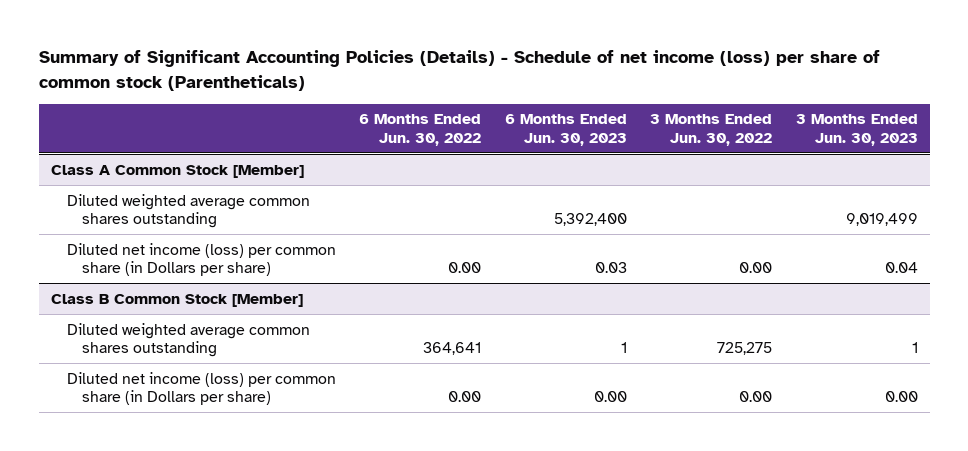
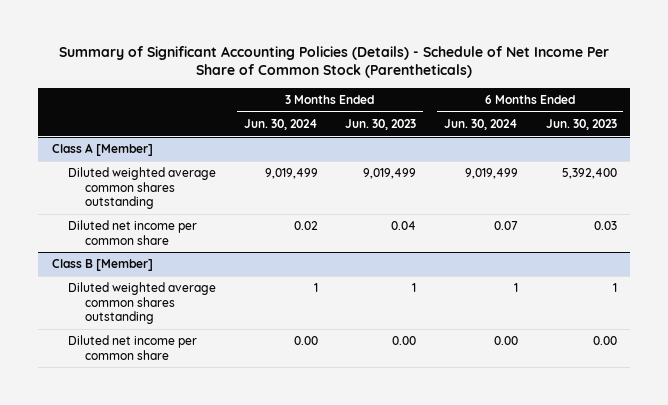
[38,50,880,91] Summary of Significant Accounting Policies (Details) - Schedule of net income (loss) per share of common stock (Parentheticals) -> [59,45,610,79] Summary of Significant Accounting Policies (Details) - Schedule of Net Income Per Share of Common Stock (Parentheticals)
[359,114,482,146] 6 Months Ended Jun. 30, 2022 -> none
[650,114,773,146] 3 Months Ended Jun. 30, 2022 -> none
none -> [243,118,318,130] Jun. 30, 2024
none -> [443,118,518,130] Jun. 30, 2024
[50,164,304,178] Class A Common Stock [Member] -> [51,143,153,157] Class A [Member]
[66,242,336,277] Diluted net income (loss) per common share (in Dollars per share) -> [68,220,198,245] Diluted net income per common share
[50,293,303,307] Class B Common Stock [Member] -> [51,259,153,272] Class B [Member]
[66,371,336,406] Diluted net income (loss) per common share (in Dollars per share) -> [68,335,198,360] Diluted net income per common share

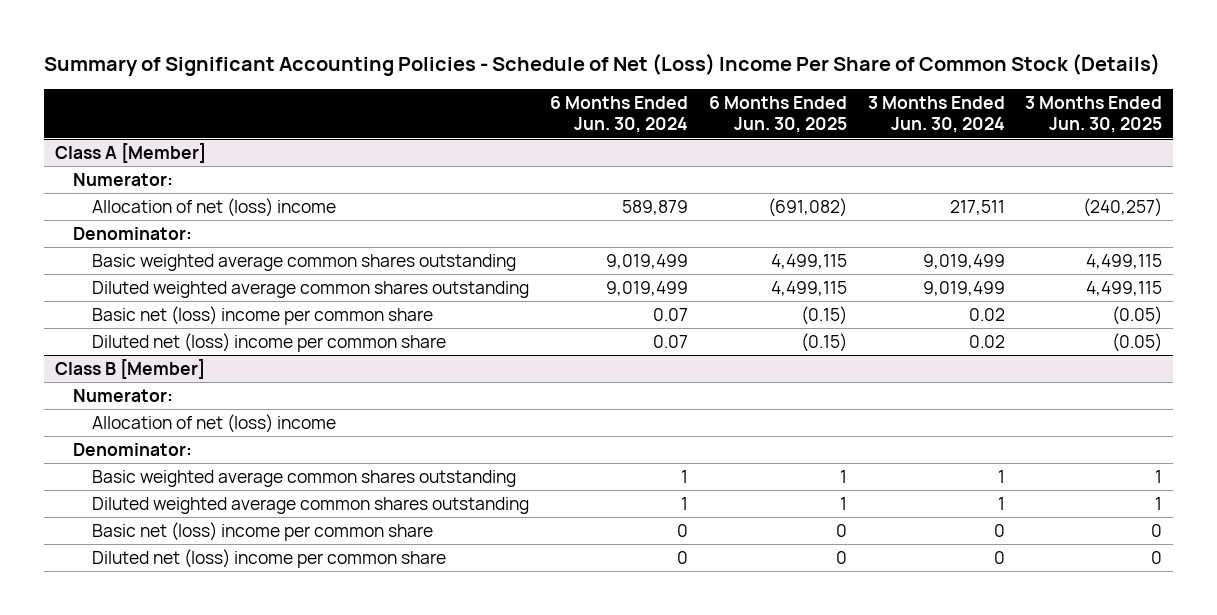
[59,45,610,79] Summary of Significant Accounting Policies (Details) - Schedule of Net Income Per Share of Common Stock (Parentheticals) -> [44,53,1161,77] Summary of Significant Accounting Policies - Schedule of Net (Loss) Income Per Share of Common Stock (Details)
[345,118,417,130] Jun. 30, 2023 -> none
[545,118,617,130] Jun. 30, 2023 -> none
none -> [708,95,847,134] 6 Months Ended Jun. 30, 2025
none -> [1025,95,1163,134] 3 Months Ended Jun. 30, 2025
none -> [73,173,174,187] Numerator:
none -> [92,198,337,218] Allocation of net (loss) income
none -> [73,227,193,241] Denominator:
none -> [92,254,517,272] Basic weighted average common shares outstanding
none -> [92,306,434,326] Basic net (loss) income per common share
[68,220,198,245] Diluted net income per common share -> [92,333,447,353] Diluted net (loss) income per common share
none -> [73,389,174,403] Numerator:
none -> [92,414,337,434] Allocation of net (loss) income
none -> [73,443,193,457] Denominator:
none -> [92,470,517,488] Basic weighted average common shares outstanding
none -> [92,522,434,542] Basic net (loss) income per common share
[68,335,198,360] Diluted net income per common share -> [92,549,447,569] Diluted net (loss) income per common share
[293,336,318,346] 0.00 -> [993,551,1005,565] 0
[493,336,518,346] 0.00 -> [676,551,688,565] 0

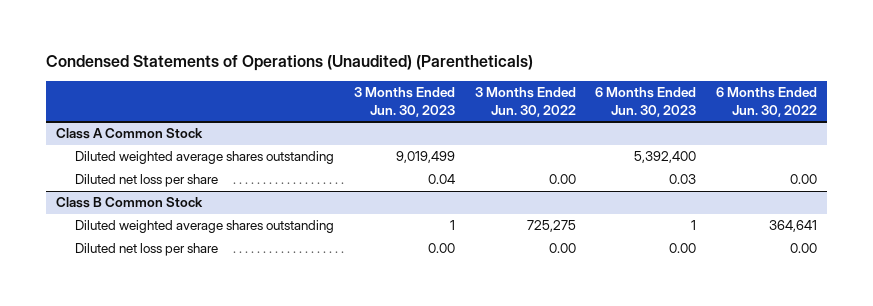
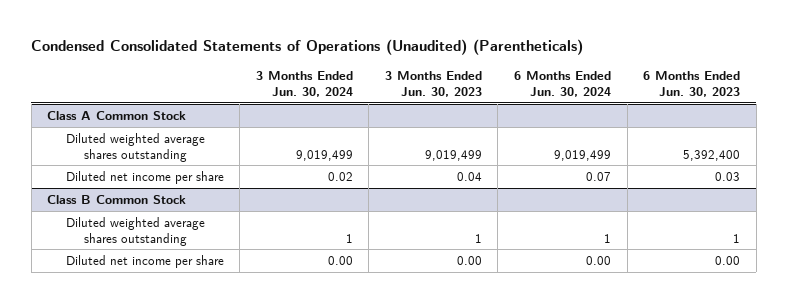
[45,55,533,72] Condensed Statements of Operations (Unaudited) (Parentheticals) -> [31,39,584,56] Condensed Consolidated Statements of Operations (Unaudited) (Parentheticals)
[474,87,576,117] 3 Months Ended Jun. 30, 2022 -> none
[716,87,818,117] 6 Months Ended Jun. 30, 2022 -> none
none -> [255,71,353,98] 3 Months Ended Jun. 30, 2024
none -> [514,71,612,98] 6 Months Ended Jun. 30, 2024
[75,174,219,188] Diluted net loss per share -> [65,170,224,184] Diluted net income per share
[75,243,219,257] Diluted net loss per share -> [65,254,224,268] Diluted net income per share

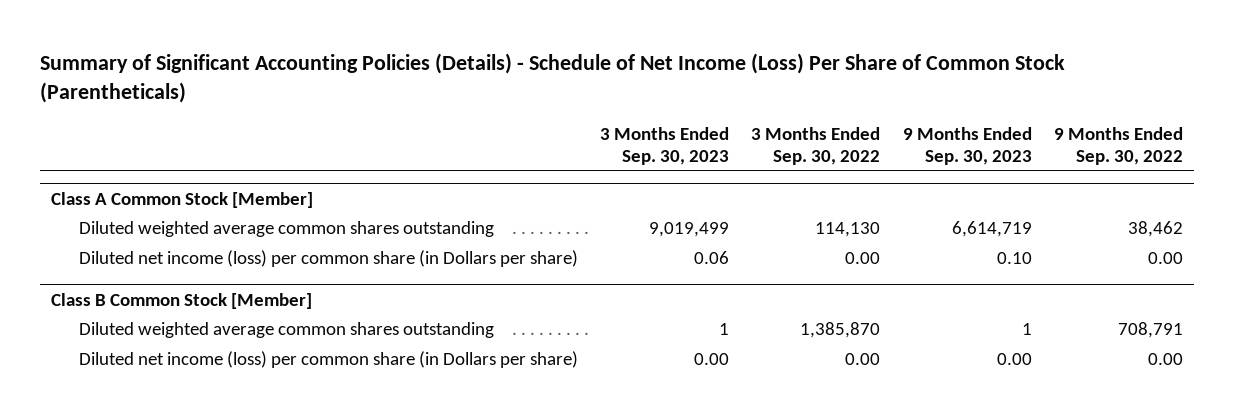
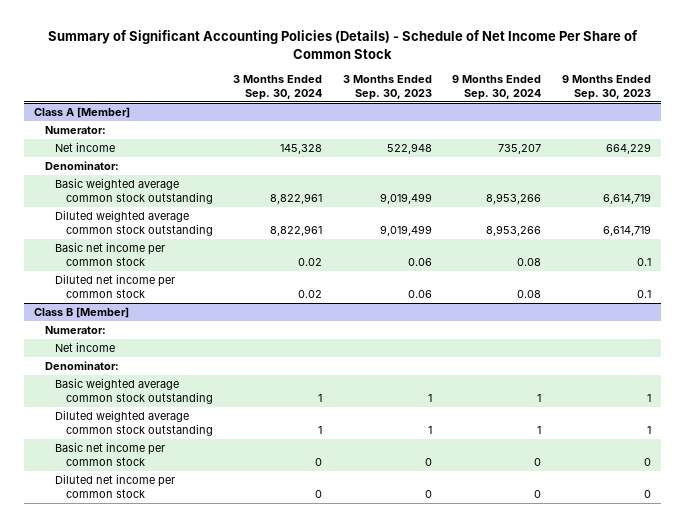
[40,52,1066,104] Summary of Significant Accounting Policies (Details) - Schedule of Net Income (Loss) Per Share of Common Stock (Parentheticals) -> [47,30,638,59] Summary of Significant Accounting Policies (Details) - Schedule of Net Income Per Share of Common Stock
[751,126,881,166] 3 Months Ended Sep. 30, 2022 -> none
[1054,126,1184,166] 9 Months Ended Sep. 30, 2022 -> none
none -> [233,74,323,100] 3 Months Ended Sep. 30, 2024
none -> [452,74,542,100] 9 Months Ended Sep. 30, 2024
[51,191,314,208] Class A Common Stock [Member] -> [34,107,131,119] Class A [Member]
none -> [44,126,106,135] Numerator:
none -> [55,142,116,153] Net income
none -> [44,161,119,171] Denominator:
none -> [55,178,213,204] Basic weighted average common stock outstanding
[78,221,494,238] Diluted weighted average common shares outstanding -> [55,210,213,236] Diluted weighted average common stock outstanding
none -> [55,242,166,266] Basic net income per common stock
[78,250,578,268] Diluted net income (loss) per common share (in Dollars per share) -> [55,274,176,298] Diluted net income per common stock
[996,252,1032,265] 0.10 -> [637,289,652,298] 0.1
[51,292,313,309] Class B Common Stock [Member] -> [34,307,130,319] Class B [Member]
none -> [44,326,106,335] Numerator:
none -> [55,342,116,353] Net income
none -> [44,361,119,371] Denominator:
none -> [55,378,213,404] Basic weighted average common stock outstanding
[78,322,494,339] Diluted weighted average common shares outstanding -> [55,410,213,436] Diluted weighted average common stock outstanding
none -> [55,442,166,466] Basic net income per common stock
[78,351,578,369] Diluted net income (loss) per common share (in Dollars per share) -> [55,474,176,498] Diluted net income per common stock
[693,353,729,366] 0.00 -> [424,489,432,498] 0
[996,353,1032,366] 0.00 -> [644,489,652,498] 0

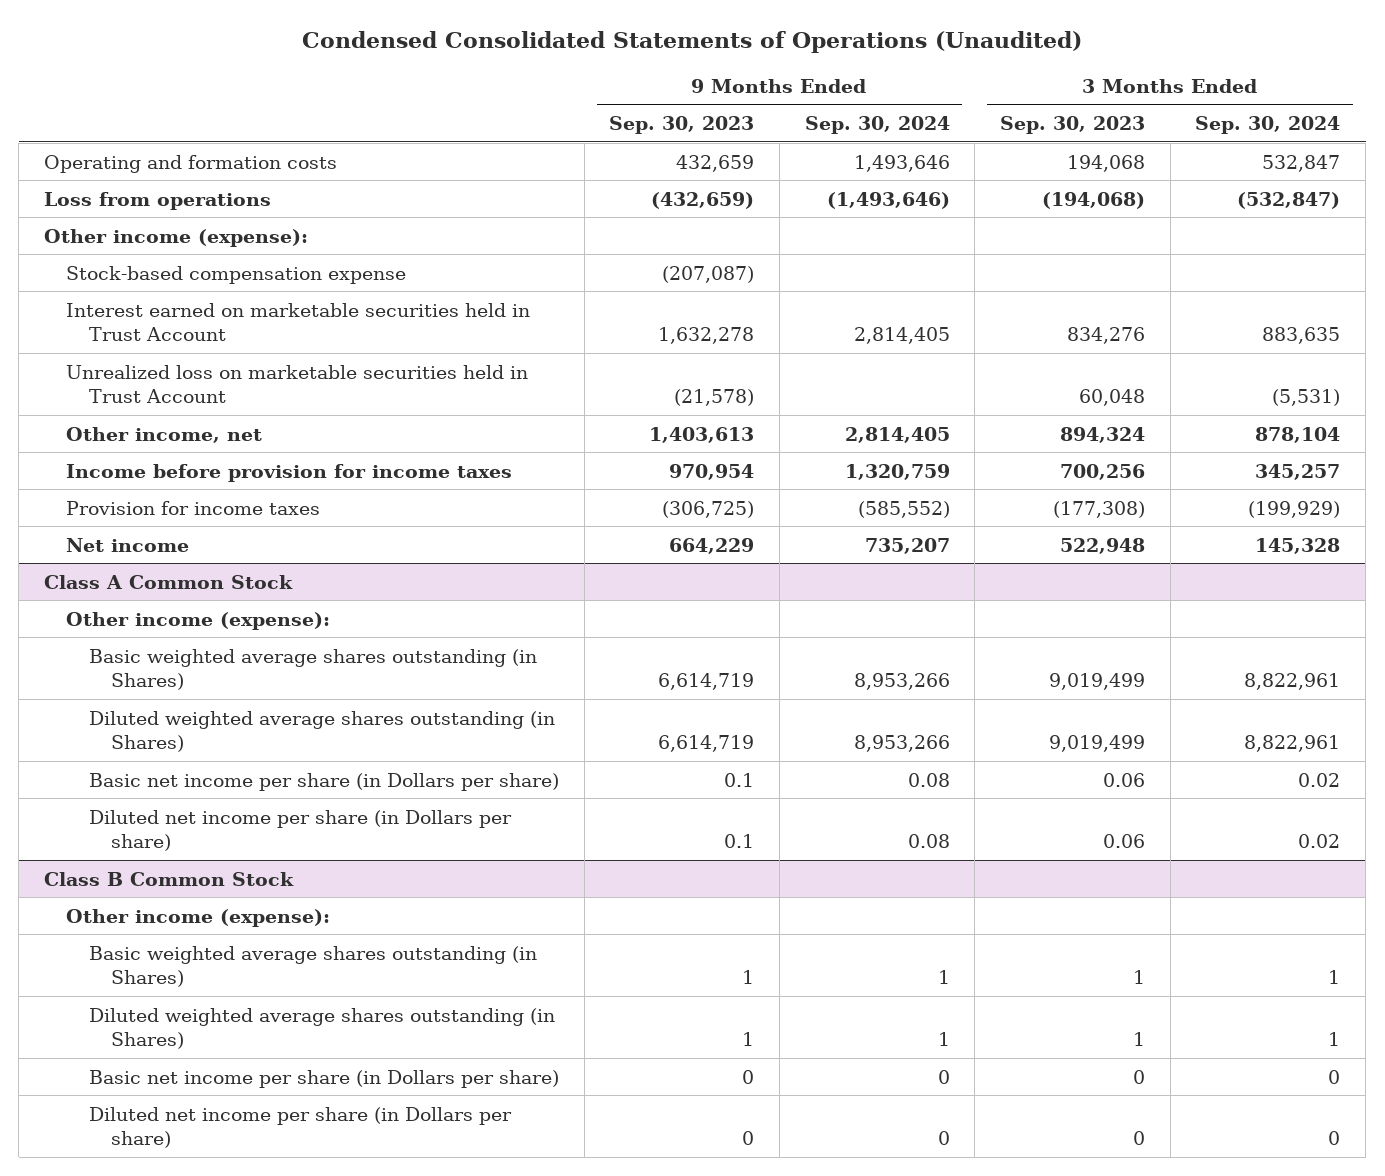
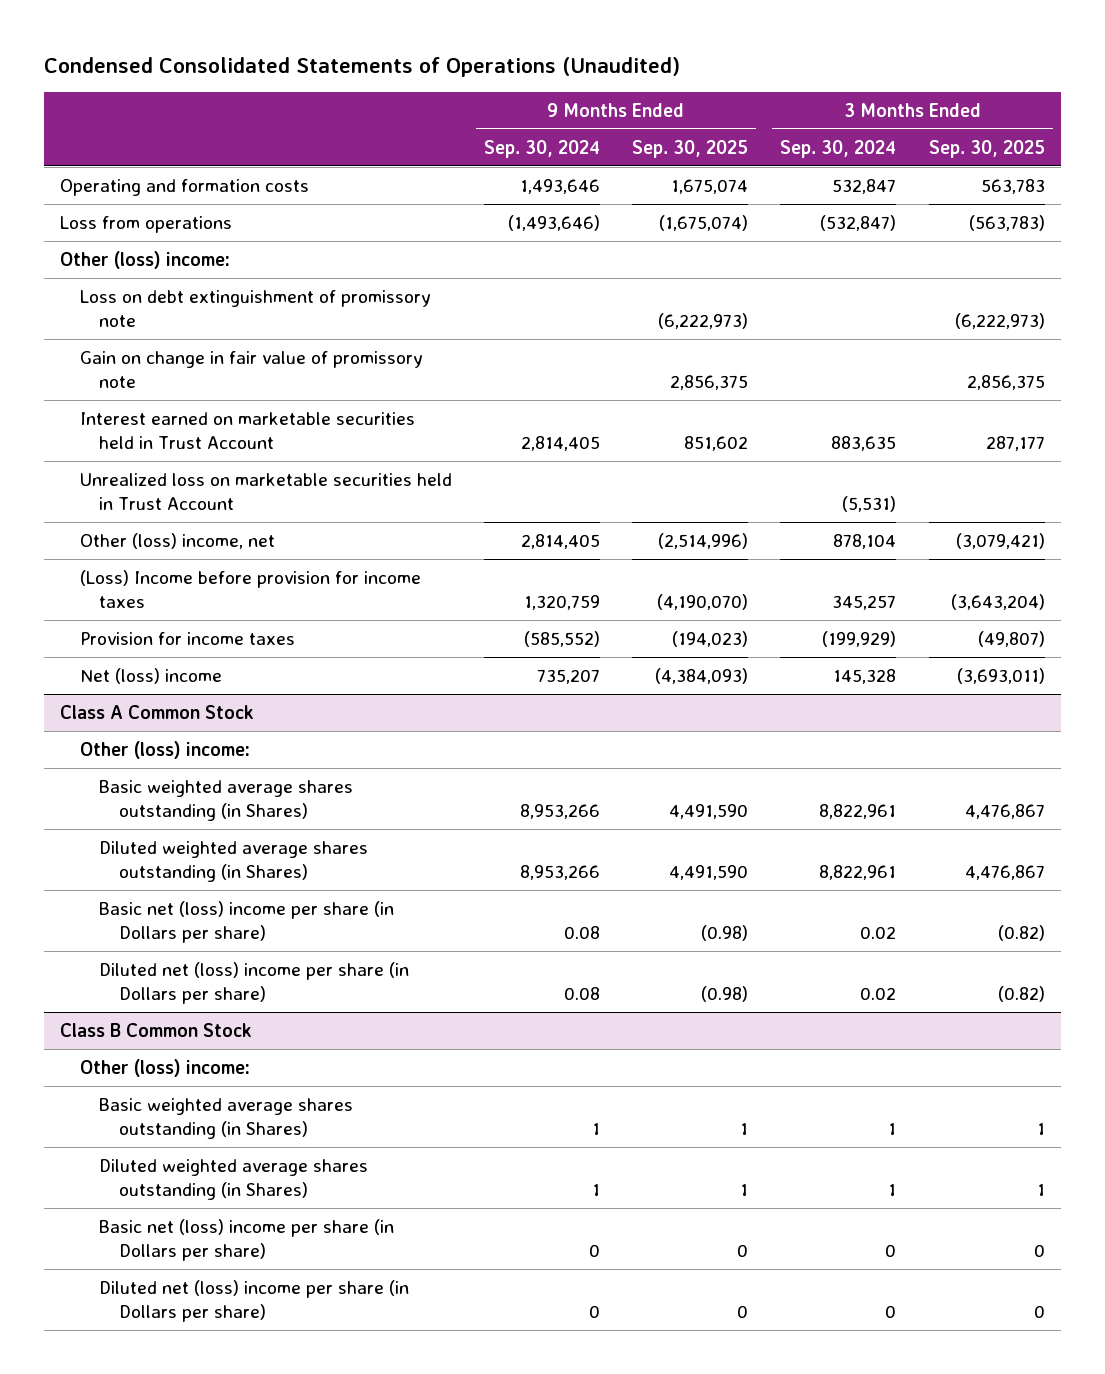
[609,116,755,135] Sep. 30, 2023 -> none
[1000,116,1146,135] Sep. 30, 2023 -> none
none -> [632,139,749,158] Sep. 30, 2025
none -> [928,139,1045,158] Sep. 30, 2025
[66,265,407,284] Stock-based compensation expense -> none
[44,228,309,247] Other income (expense): -> [59,250,230,269] Other (loss) income:
none -> [79,289,431,328] Loss on debt extinguishment of promissory note
none -> [79,350,423,389] Gain on change in fair value of promissory note
[66,426,263,443] Other income, net -> [79,532,275,549] Other (loss) income, net
[66,463,513,482] Income before provision for income taxes -> [79,569,421,609] (Loss) Income before provision for income taxes
[66,537,190,552] Net income -> [79,667,222,684] Net (loss) income
[66,611,331,630] Other income (expense): -> [79,740,250,759] Other (loss) income:
[88,772,559,791] Basic net income per share (in Dollars per share) -> [99,900,395,944] Basic net (loss) income per share (in Dollars per share)
[88,809,512,851] Diluted net income per share (in Dollars per share) -> [99,961,410,1005] Diluted net (loss) income per share (in Dollars per share)
[66,908,331,927] Other income (expense): -> [79,1058,250,1077] Other (loss) income:
[88,1069,559,1088] Basic net income per share (in Dollars per share) -> [99,1218,395,1262] Basic net (loss) income per share (in Dollars per share)
[88,1106,512,1148] Diluted net income per share (in Dollars per share) -> [99,1279,410,1323] Diluted net (loss) income per share (in Dollars per share)

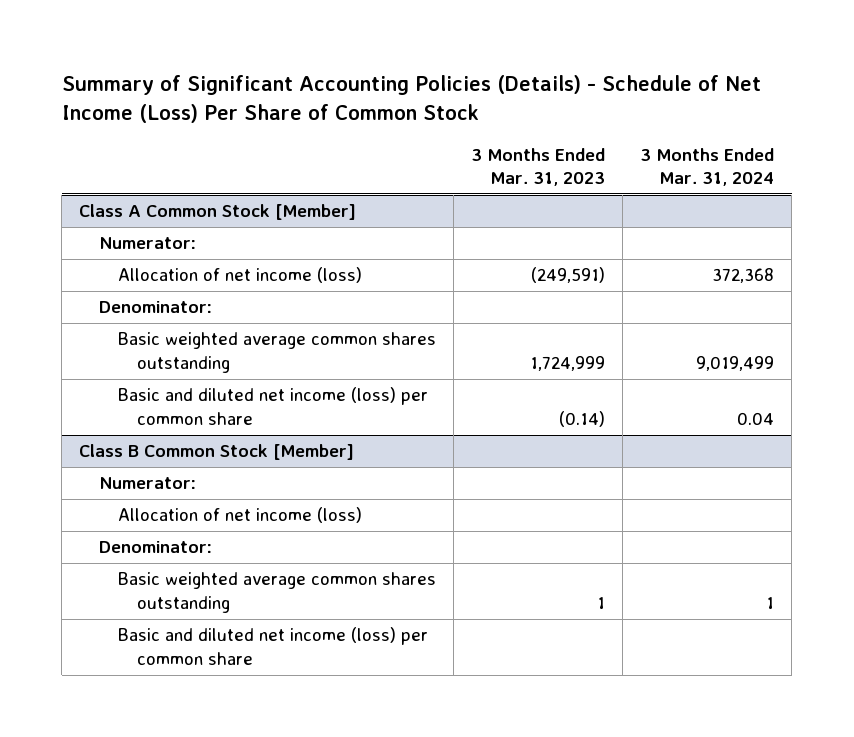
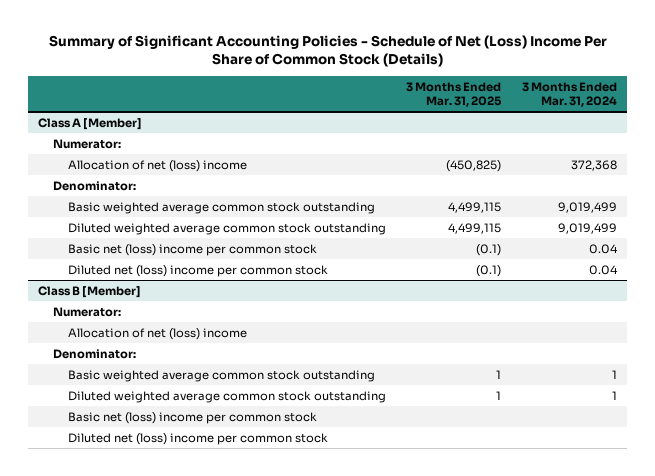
[61,74,761,123] Summary of Significant Accounting Policies (Details) - Schedule of Net Income (Loss) Per Share of Common Stock -> [48,35,607,68] Summary of Significant Accounting Policies - Schedule of Net (Loss) Income Per Share of Common Stock (Details)
[471,147,606,187] 3 Months Ended Mar. 31, 2023 -> none
none -> [406,81,503,108] 3 Months Ended Mar. 31, 2025
[79,204,357,221] Class A Common Stock [Member] -> [38,117,143,130] Class A [Member]
[117,267,362,284] Allocation of net income (loss) -> [67,159,247,172] Allocation of net (loss) income
[117,332,436,373] Basic weighted average common shares outstanding -> [67,201,375,214] Basic weighted average common stock outstanding
none -> [67,222,386,235] Diluted weighted average common stock outstanding
[117,387,428,425] Basic and diluted net income (loss) per common share -> [67,243,317,256] Basic net (loss) income per common stock
none -> [67,264,328,277] Diluted net (loss) income per common stock
[79,444,355,461] Class B Common Stock [Member] -> [38,285,142,298] Class B [Member]
[117,507,362,524] Allocation of net income (loss) -> [67,327,247,340] Allocation of net (loss) income
[117,572,436,613] Basic weighted average common shares outstanding -> [67,369,375,382] Basic weighted average common stock outstanding
none -> [67,390,386,403] Diluted weighted average common stock outstanding
[117,627,428,665] Basic and diluted net income (loss) per common share -> [67,411,317,424] Basic net (loss) income per common stock
none -> [67,432,328,445] Diluted net (loss) income per common stock

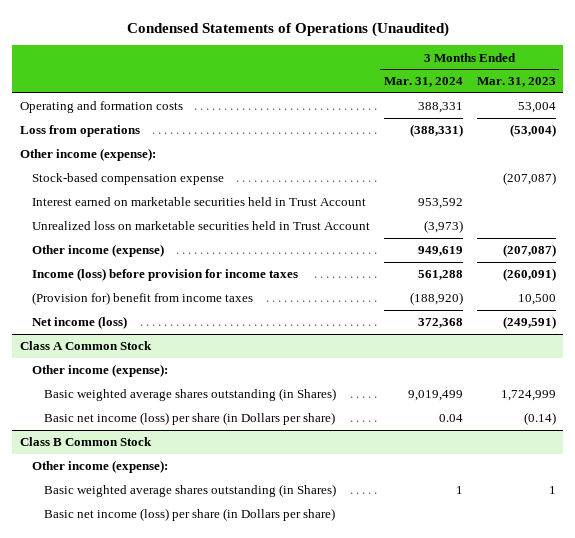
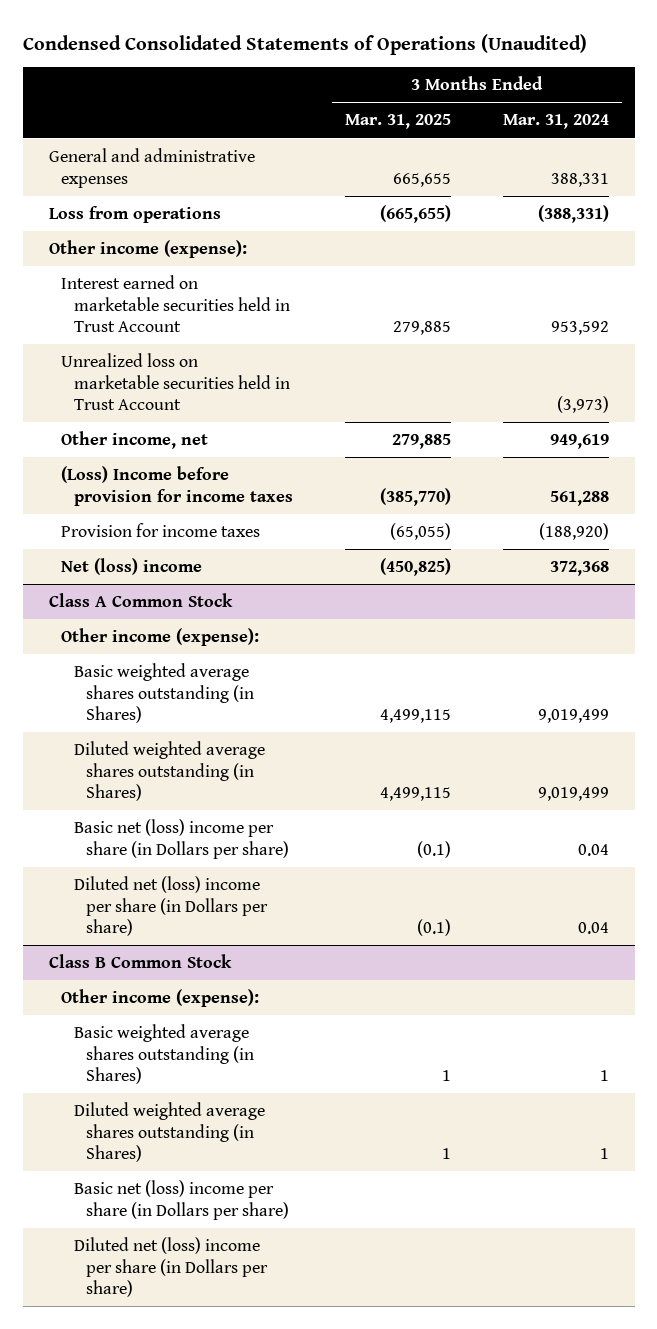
[126,21,449,37] Condensed Statements of Operations (Unaudited) -> [22,33,587,55] Condensed Consolidated Statements of Operations (Unaudited)
[476,77,556,88] Mar. 31, 2023 -> none
none -> [344,114,451,130] Mar. 31, 2025
[19,101,183,114] Operating and formation costs -> [48,147,255,188] General and administrative expenses
[31,173,224,186] Stock-based compensation expense -> none
[31,244,164,258] Other income (expense) -> [61,430,209,449] Other income, net
[31,268,298,282] Income (loss) before provision for income taxes -> [61,465,293,506] (Loss) Income before provision for income taxes
[31,292,253,306] (Provision for) benefit from income taxes -> [61,522,261,537] Provision for income taxes
[31,316,127,330] Net income (loss) -> [61,557,203,575] Net (loss) income
none -> [73,740,265,802] Diluted weighted average shares outstanding (in Shares)
[43,412,335,426] Basic net income (loss) per share (in Dollars per share) -> [73,818,290,859] Basic net (loss) income per share (in Dollars per share)
none -> [73,875,269,937] Diluted net (loss) income per share (in Dollars per share)
none -> [73,1101,265,1163] Diluted weighted average shares outstanding (in Shares)
[43,508,335,522] Basic net income (loss) per share (in Dollars per share) -> [73,1179,290,1220] Basic net (loss) income per share (in Dollars per share)
none -> [73,1236,269,1298] Diluted net (loss) income per share (in Dollars per share)

